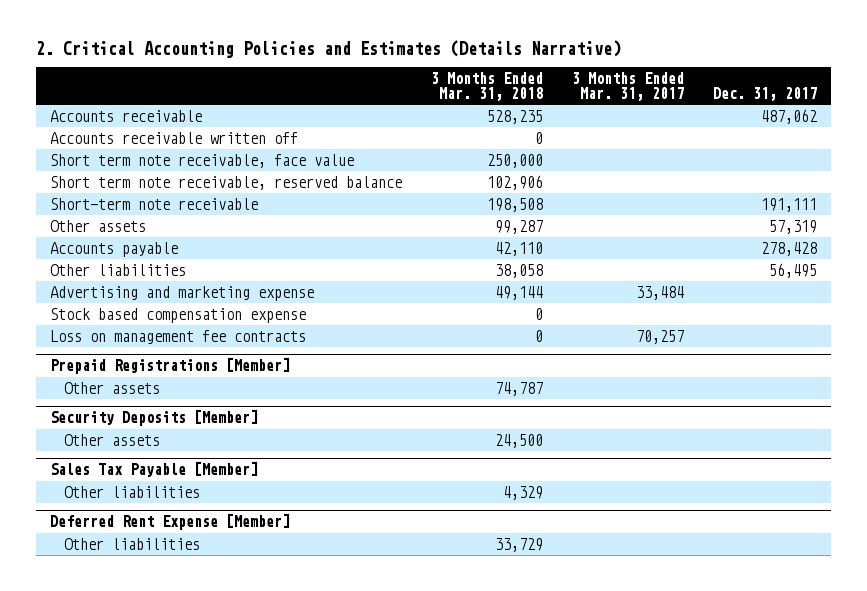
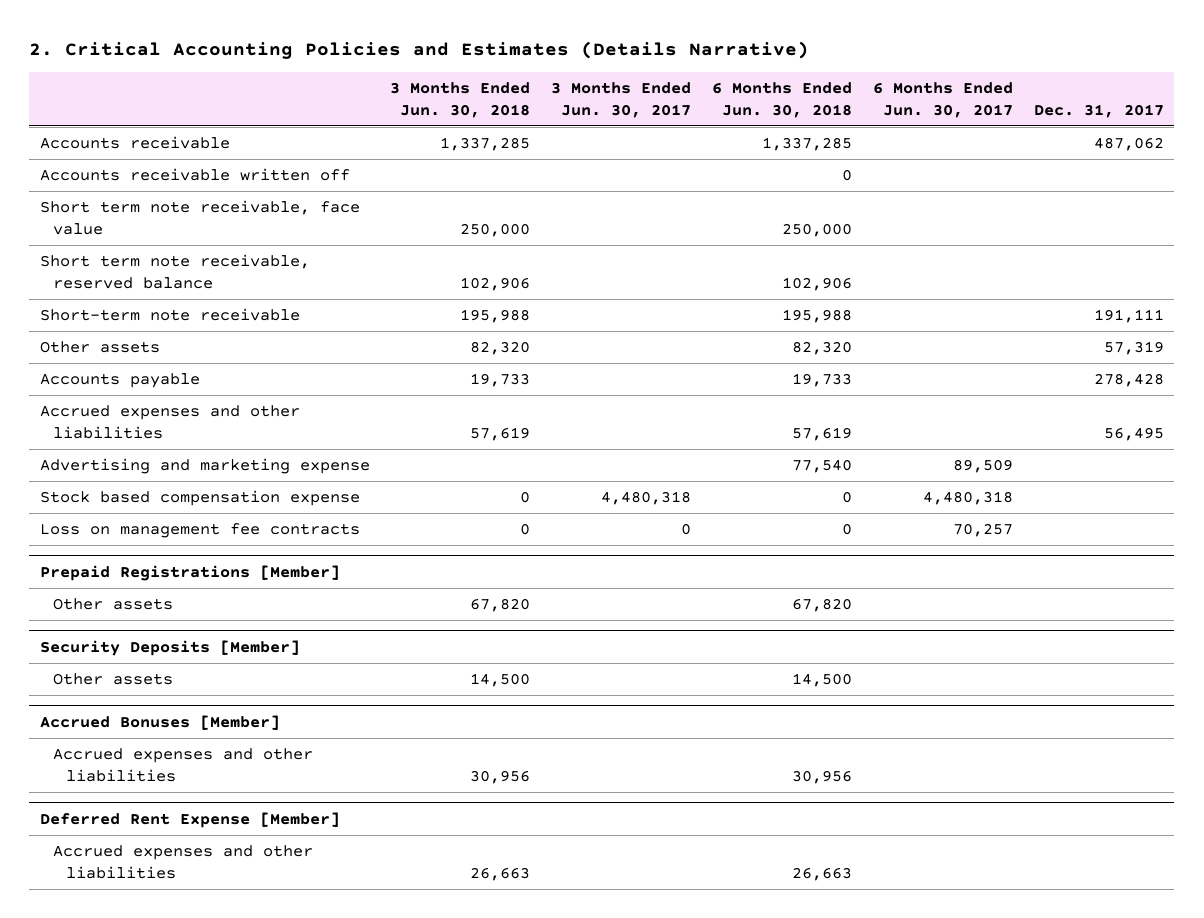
[431,72,544,101] 3 Months Ended Mar. 31, 2018 -> none
[571,72,684,101] 3 Months Ended Mar. 31, 2017 -> none
none -> [390,82,531,118] 3 Months Ended Jun. 30, 2018
none -> [551,82,692,118] 3 Months Ended Jun. 30, 2017
none -> [712,82,853,118] 6 Months Ended Jun. 30, 2018
none -> [873,82,1014,118] 6 Months Ended Jun. 30, 2017
[50,263,187,276] Other liabilities -> [39,405,300,439] Accrued expenses and other liabilities
[50,461,259,478] Sales Tax Payable [Member] -> none
[64,485,201,498] Other liabilities -> none
none -> [39,714,280,730] Accrued Bonuses [Member]
none -> [52,748,313,782] Accrued expenses and other liabilities
[64,537,201,550] Other liabilities -> none
none -> [52,845,313,879] Accrued expenses and other liabilities

